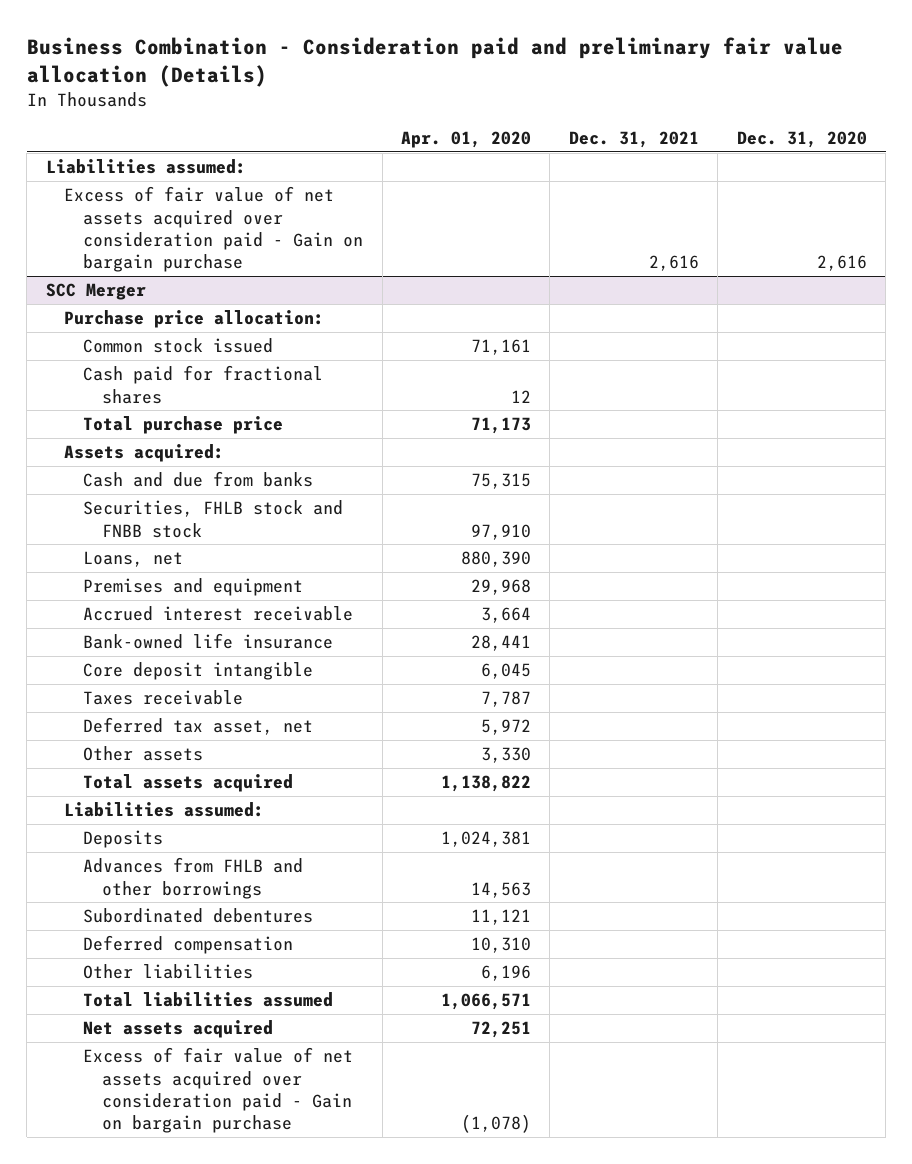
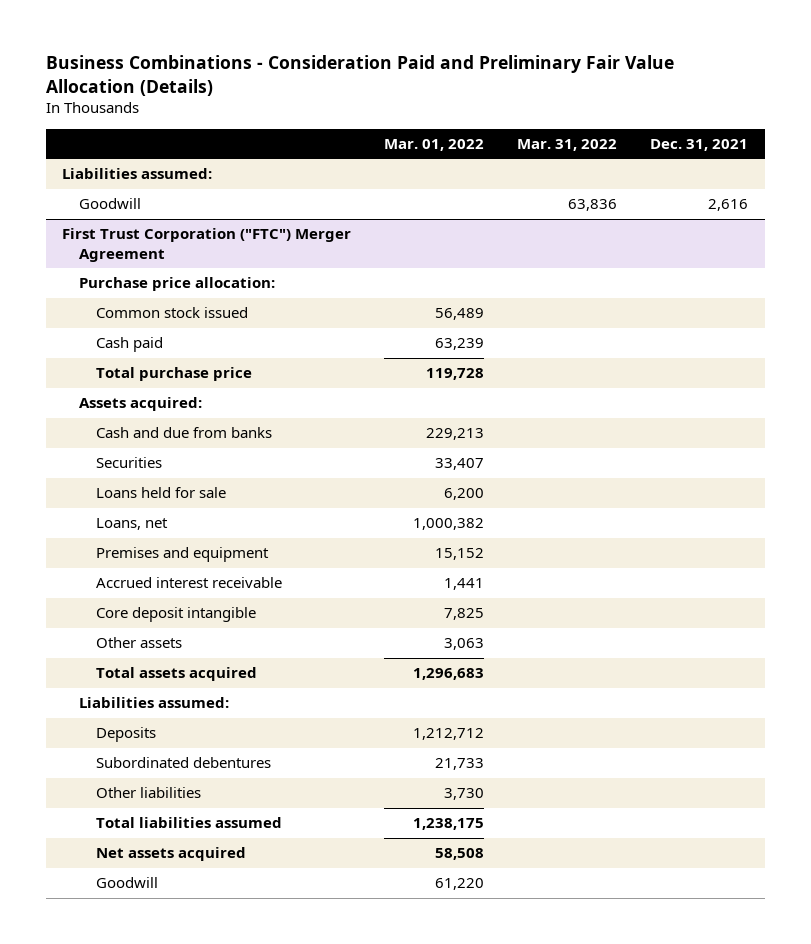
[26,37,843,87] Business Combination - Consideration paid and preliminary fair value allocation (Details) -> [45,55,674,97] Business Combinations - Consideration Paid and Preliminary Fair Value Allocation (Details)
[401,130,532,148] Apr. 01, 2020 -> none
[736,130,867,148] Dec. 31, 2020 -> none
none -> [384,139,485,152] Mar. 01, 2022
none -> [517,139,618,152] Mar. 31, 2022
[45,283,146,301] SCC Merger -> none
[64,310,325,329] Purchase price allocation: -> none
[83,338,274,354] Common stock issued -> none
[83,365,324,404] Cash paid for fractional shares -> none
[83,416,284,435] Total purchase price -> none
[64,444,225,463] Assets acquired: -> none
[83,471,314,488] Cash and due from banks -> none
[83,500,344,538] Securities, FHLB stock and FNBB stock -> none
[83,551,184,568] Loans, net -> none
[83,578,304,597] Premises and equipment -> none
[83,606,354,622] Accrued interest receivable -> none
[83,633,334,650] Bank-owned life insurance -> none
[83,662,314,681] Core deposit intangible -> none
[83,690,244,706] Taxes receivable -> none
[83,717,314,736] Deferred tax asset, net -> none
[83,746,204,762] Other assets -> none
[83,774,294,793] Total assets acquired -> none
[64,802,265,818] Liabilities assumed: -> none
[83,830,164,849] Deposits -> none
[83,857,304,899] Advances from FHLB and other borrowings -> none
[83,908,314,924] Subordinated debentures -> none
[83,935,294,955] Deferred compensation -> none
[83,964,254,980] Other liabilities -> none
[83,992,334,1008] Total liabilities assumed -> none
[83,1020,274,1039] Net assets acquired -> none
[83,1047,354,1133] Excess of fair value of net assets acquired over consideration paid - Gain on bargain purchase -> none
[64,186,364,272] Excess of fair value of net assets acquired over consideration paid - Gain on bargain purchase -> [79,198,142,210] Goodwill
none -> [62,228,352,262] First Trust Corporation ("FTC") Merger Agreement
none -> [79,277,276,292] Purchase price allocation:
none -> [95,307,248,319] Common stock issued
none -> [95,337,163,353] Cash paid
none -> [95,367,252,382] Total purchase price
none -> [79,397,203,412] Assets acquired:
none -> [95,427,272,439] Cash and due from banks
none -> [95,457,162,469] Securities
none -> [95,487,226,499] Loans held for sale
none -> [95,518,168,531] Loans, net
none -> [95,547,269,563] Premises and equipment
none -> [95,577,282,589] Accrued interest receivable
none -> [95,607,256,623] Core deposit intangible
none -> [95,637,182,649] Other assets
none -> [95,667,257,682] Total assets acquired
none -> [79,697,230,709] Liabilities assumed:
none -> [95,727,156,743] Deposits
none -> [95,757,271,769] Subordinated debentures
none -> [95,787,201,799] Other liabilities
none -> [95,817,282,829] Total liabilities assumed
none -> [95,847,246,862] Net assets acquired
none -> [95,877,158,889] Goodwill

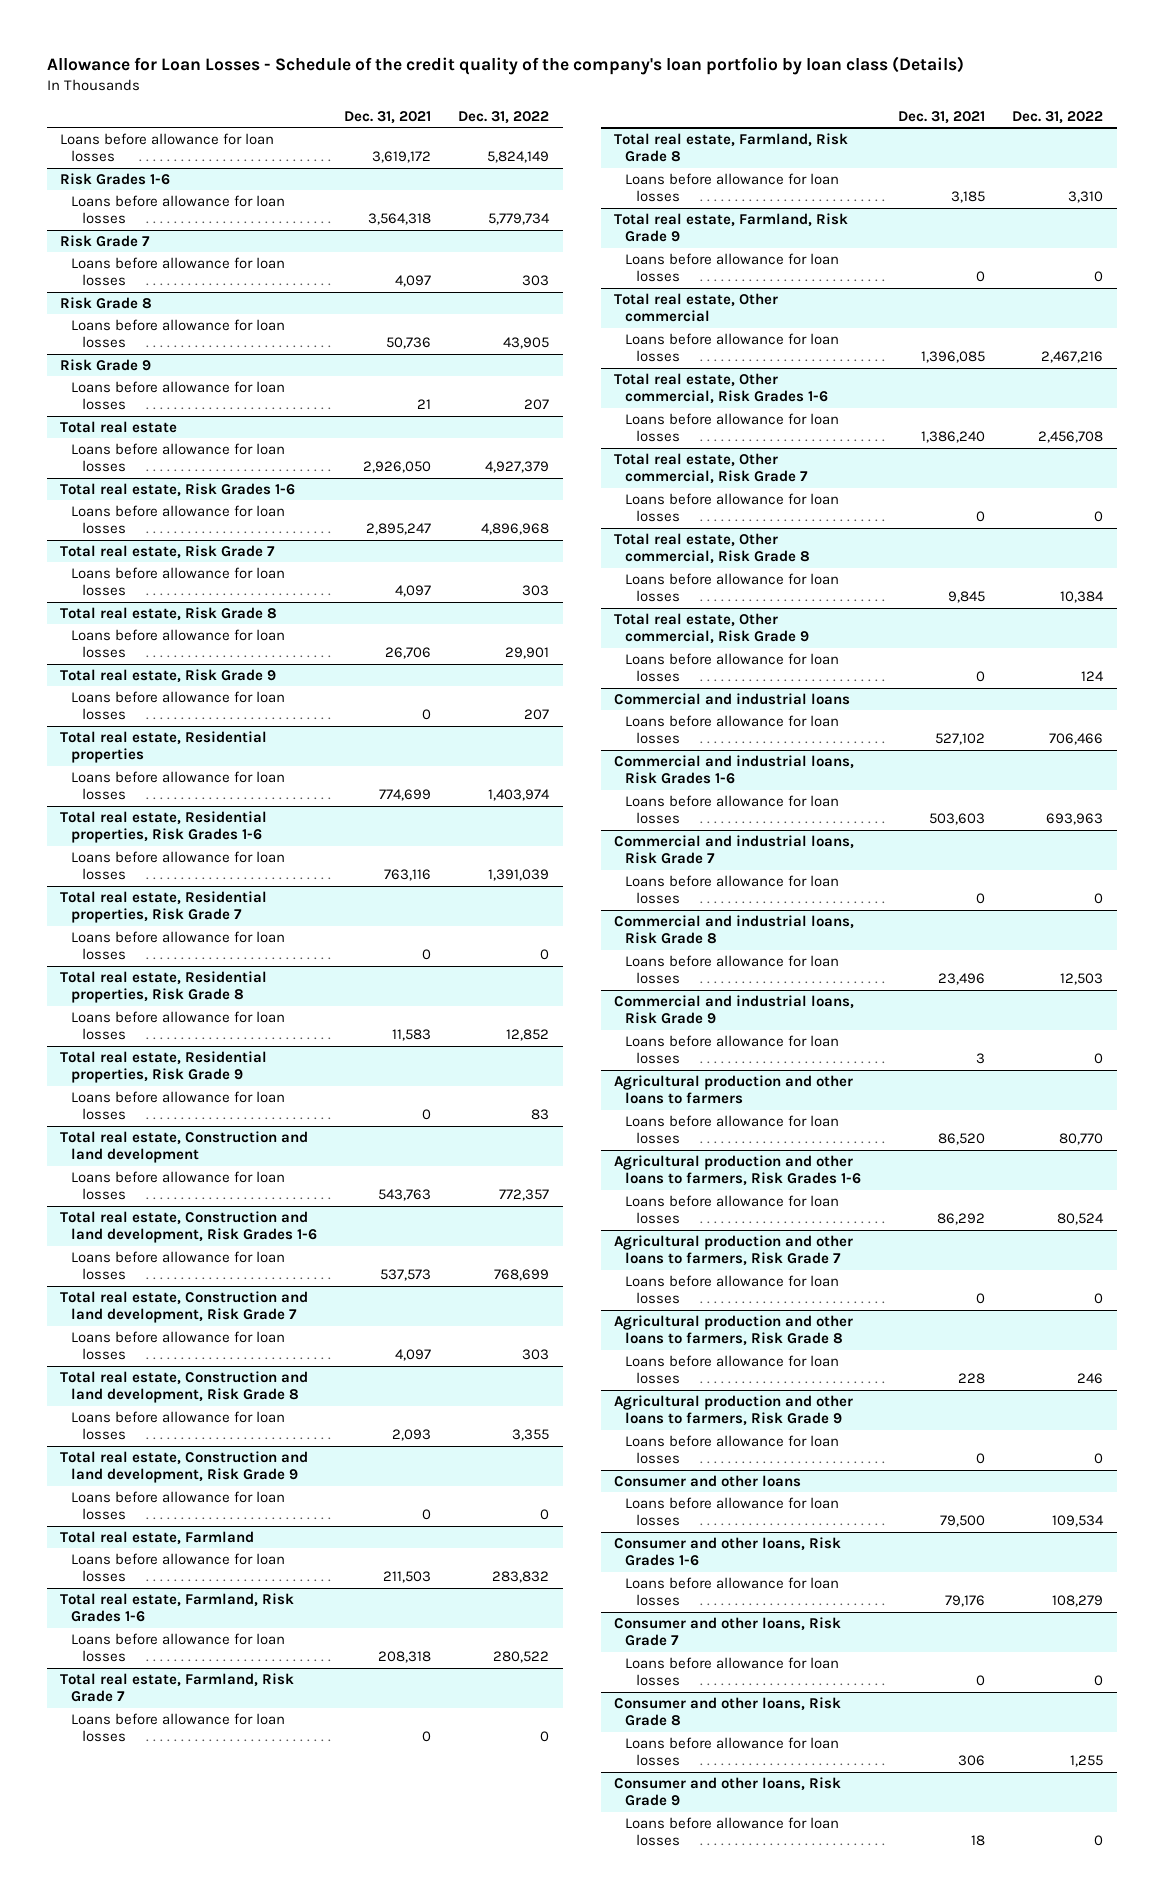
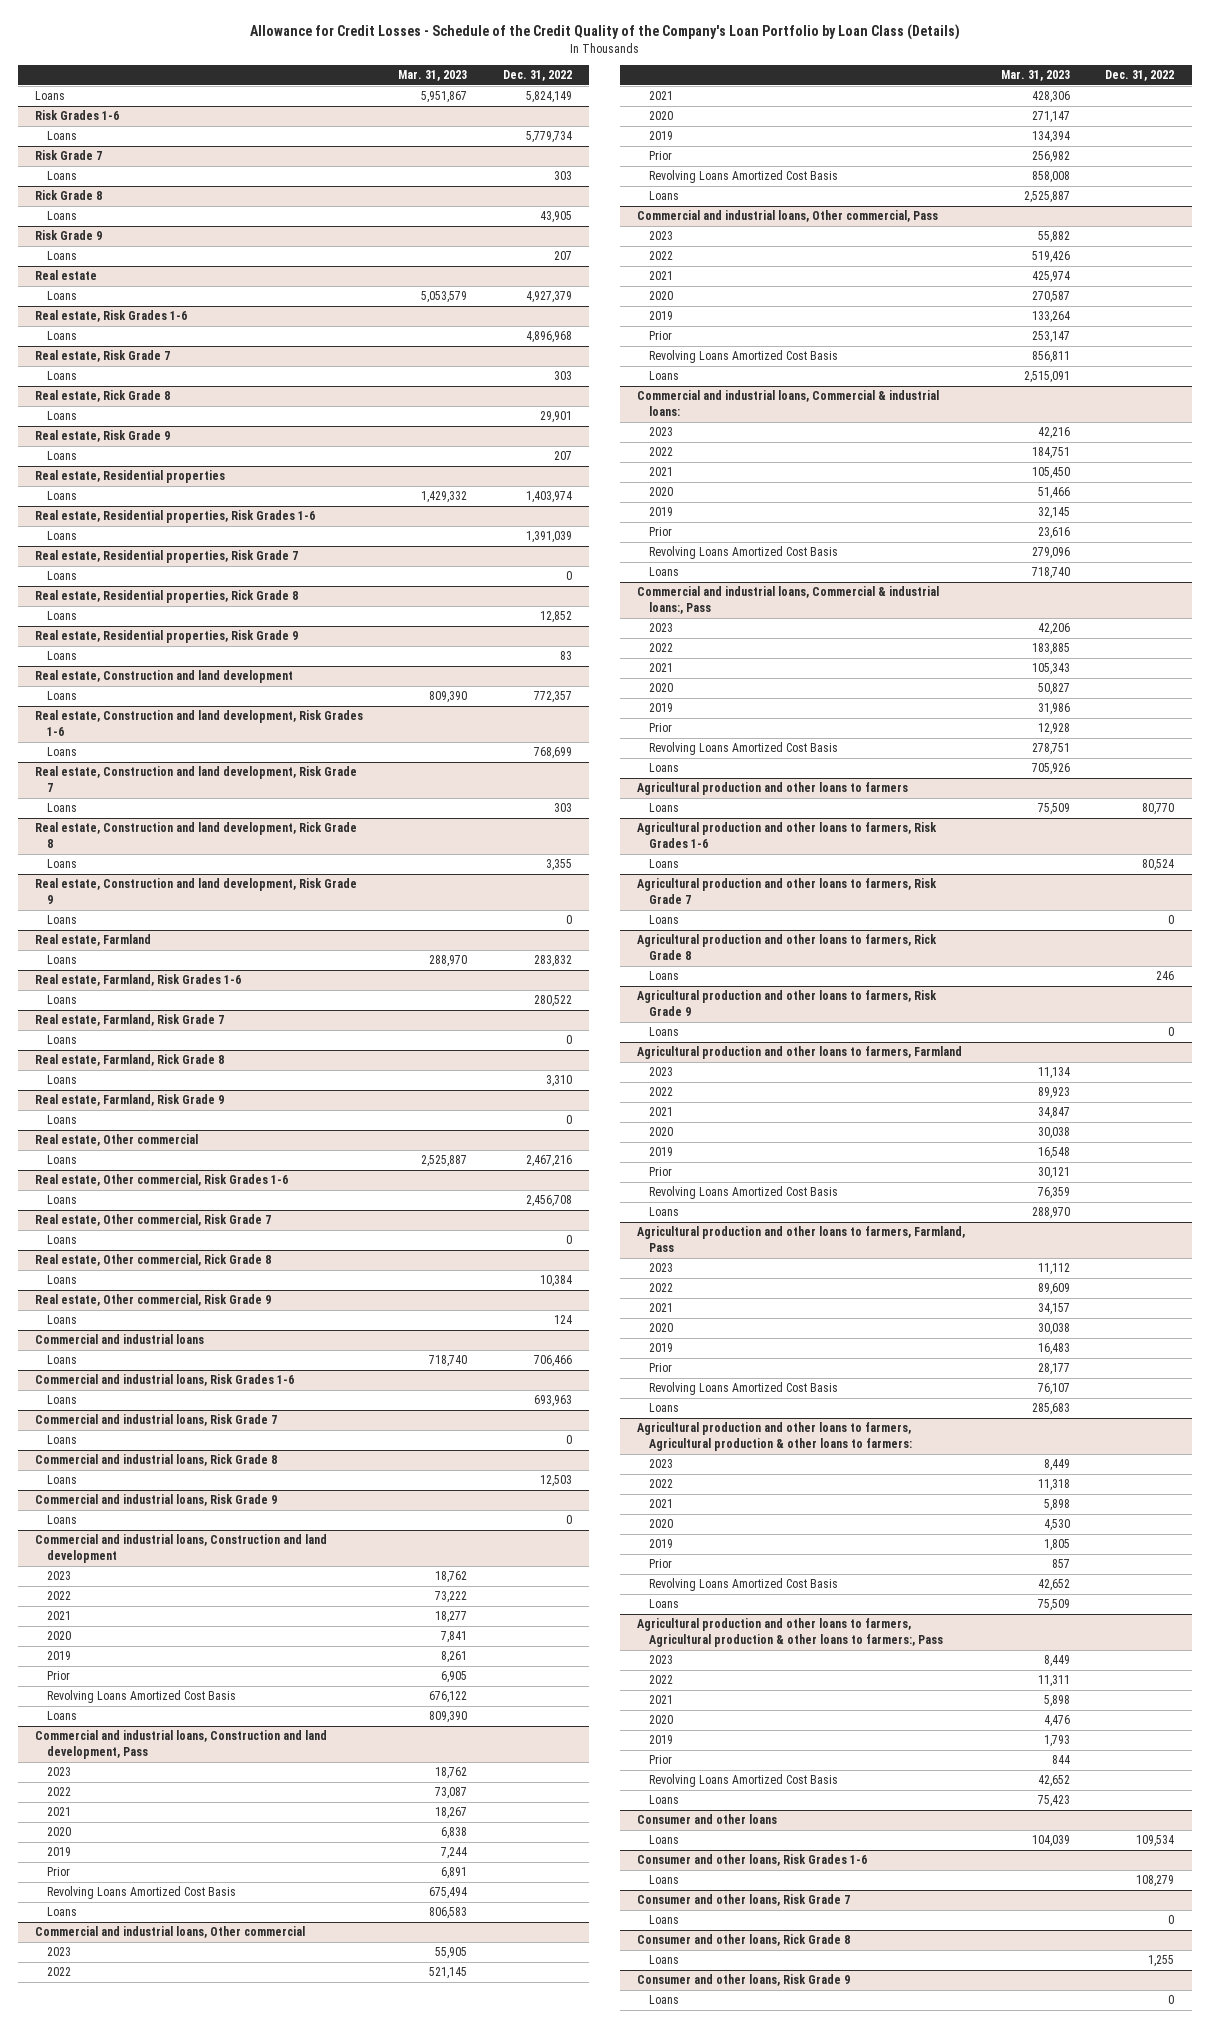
[46,55,964,75] Allowance for Loan Losses - Schedule of the credit quality of the company's loan portfolio by loan class (Details) -> [249,24,960,41] Allowance for Credit Losses - Schedule of the Credit Quality of the Company's Loan Portfolio by Loan Class (Details)
[344,110,432,124] Dec. 31, 2021 -> none
none -> [398,70,468,82] Mar. 31, 2023
[60,132,275,163] Loans before allowance for loan losses -> [35,91,66,101] Loans
[70,194,285,225] Loans before allowance for loan losses -> [47,131,78,141] Loans
[70,256,285,287] Loans before allowance for loan losses -> none
none -> [47,171,78,181] Loans
[60,296,153,309] Risk Grade 8 -> [35,190,103,201] Rick Grade 8
[70,318,285,349] Loans before allowance for loan losses -> [47,211,78,221] Loans
[70,380,285,411] Loans before allowance for loan losses -> none
[70,566,285,597] Loans before allowance for loan losses -> none
[70,690,285,721] Loans before allowance for loan losses -> none
[70,930,285,961] Loans before allowance for loan losses -> none
[70,1090,285,1121] Loans before allowance for loan losses -> none
[70,1330,285,1361] Loans before allowance for loan losses -> none
[70,1490,285,1521] Loans before allowance for loan losses -> none
[70,1712,285,1743] Loans before allowance for loan losses -> none
[624,252,839,283] Loans before allowance for loan losses -> none
[624,492,839,523] Loans before allowance for loan losses -> none
none -> [47,251,78,261] Loans
[60,420,178,433] Total real estate -> [35,270,98,281] Real estate
[70,442,285,473] Loans before allowance for loan losses -> [47,291,78,301] Loans
[60,482,296,497] Total real estate, Risk Grades 1-6 -> [35,310,188,323] Real estate, Risk Grades 1-6
[70,504,285,535] Loans before allowance for loan losses -> [47,331,78,341] Loans
[60,544,276,559] Total real estate, Risk Grade 7 -> [35,350,171,363] Real estate, Risk Grade 7
none -> [47,371,78,381] Loans
[60,606,278,621] Total real estate, Risk Grade 8 -> [35,390,171,403] Real estate, Rick Grade 8
[70,628,285,659] Loans before allowance for loan losses -> [47,411,78,421] Loans
[60,668,277,683] Total real estate, Risk Grade 9 -> [35,430,171,443] Real estate, Risk Grade 9
none -> [47,451,78,461] Loans
[60,730,268,764] Total real estate, Residential properties -> [35,470,226,484] Real estate, Residential properties
[70,770,285,801] Loans before allowance for loan losses -> [47,491,78,501] Loans
[60,810,268,844] Total real estate, Residential properties, Risk Grades 1-6 -> [35,510,316,524] Real estate, Residential properties, Risk Grades 1-6
[70,850,285,881] Loans before allowance for loan losses -> [47,531,78,541] Loans
[60,890,268,924] Total real estate, Residential properties, Risk Grade 7 -> [35,550,299,564] Real estate, Residential properties, Risk Grade 7
none -> [47,571,78,581] Loans
[60,970,268,1004] Total real estate, Residential properties, Risk Grade 8 -> [35,590,299,604] Real estate, Residential properties, Rick Grade 8
[70,1010,285,1041] Loans before allowance for loan losses -> [47,611,78,621] Loans
[60,1050,268,1084] Total real estate, Residential properties, Risk Grade 9 -> [35,630,299,644] Real estate, Residential properties, Risk Grade 9
none -> [47,651,78,661] Loans
[60,1130,309,1164] Total real estate, Construction and land development -> [35,670,294,684] Real estate, Construction and land development
[70,1170,285,1201] Loans before allowance for loan losses -> [47,691,78,701] Loans
[60,1210,317,1244] Total real estate, Construction and land development, Risk Grades 1-6 -> [35,710,364,736] Real estate, Construction and land development, Risk Grades 1-6
[70,1250,285,1281] Loans before allowance for loan losses -> [47,747,78,757] Loans
[60,1290,309,1324] Total real estate, Construction and land development, Risk Grade 7 -> [35,766,358,792] Real estate, Construction and land development, Risk Grade 7
none -> [47,803,78,813] Loans
[60,1370,309,1404] Total real estate, Construction and land development, Risk Grade 8 -> [35,822,358,848] Real estate, Construction and land development, Rick Grade 8
[70,1410,285,1441] Loans before allowance for loan losses -> [47,859,78,869] Loans
[60,1450,309,1484] Total real estate, Construction and land development, Risk Grade 9 -> [35,878,358,904] Real estate, Construction and land development, Risk Grade 9
none -> [47,915,78,925] Loans
[60,1530,255,1545] Total real estate, Farmland -> [35,934,152,947] Real estate, Farmland
[70,1552,285,1583] Loans before allowance for loan losses -> [47,955,78,965] Loans
[60,1592,295,1623] Total real estate, Farmland, Risk Grades 1-6 -> [35,974,242,987] Real estate, Farmland, Risk Grades 1-6
[70,1632,285,1663] Loans before allowance for loan losses -> [47,995,78,1005] Loans
[60,1672,295,1703] Total real estate, Farmland, Risk Grade 7 -> [35,1014,225,1027] Real estate, Farmland, Risk Grade 7
none -> [47,1035,78,1045] Loans
[614,132,849,163] Total real estate, Farmland, Risk Grade 8 -> [35,1054,225,1067] Real estate, Farmland, Rick Grade 8
[624,172,839,203] Loans before allowance for loan losses -> [47,1075,78,1085] Loans
[614,212,849,243] Total real estate, Farmland, Risk Grade 9 -> [35,1094,225,1107] Real estate, Farmland, Risk Grade 9
none -> [47,1115,78,1125] Loans
[614,292,779,323] Total real estate, Other commercial -> [35,1134,199,1147] Real estate, Other commercial
[624,332,839,363] Loans before allowance for loan losses -> [47,1155,78,1165] Loans
[614,372,828,405] Total real estate, Other commercial, Risk Grades 1-6 -> [35,1174,289,1187] Real estate, Other commercial, Risk Grades 1-6
[624,412,839,443] Loans before allowance for loan losses -> [47,1195,78,1205] Loans
[614,452,808,485] Total real estate, Other commercial, Risk Grade 7 -> [35,1214,272,1227] Real estate, Other commercial, Risk Grade 7
none -> [47,1235,78,1245] Loans
[614,532,810,565] Total real estate, Other commercial, Risk Grade 8 -> [35,1254,272,1267] Real estate, Other commercial, Rick Grade 8
[624,572,839,603] Loans before allowance for loan losses -> [47,1275,78,1285] Loans
[614,612,809,645] Total real estate, Other commercial, Risk Grade 9 -> [35,1294,272,1307] Real estate, Other commercial, Risk Grade 9
[624,652,839,683] Loans before allowance for loan losses -> [47,1315,78,1325] Loans
[624,714,839,745] Loans before allowance for loan losses -> [47,1355,78,1365] Loans
[624,794,839,825] Loans before allowance for loan losses -> [47,1395,78,1405] Loans
[624,874,839,905] Loans before allowance for loan losses -> none
none -> [47,1435,78,1445] Loans
[614,914,855,945] Commercial and industrial loans, Risk Grade 8 -> [35,1454,278,1467] Commercial and industrial loans, Rick Grade 8
[624,954,839,985] Loans before allowance for loan losses -> [47,1475,78,1485] Loans
[624,1034,839,1065] Loans before allowance for loan losses -> none
none -> [47,1515,78,1525] Loans
none -> [35,1534,328,1563] Commercial and industrial loans, Construction and land development
none -> [47,1571,72,1581] 2023
none -> [47,1591,72,1601] 2022
none -> [47,1611,72,1621] 2021
none -> [47,1631,72,1641] 2020
none -> [47,1651,72,1661] 2019
none -> [47,1671,71,1681] Prior
none -> [47,1690,237,1704] Revolving Loans Amortized Cost Basis
none -> [47,1711,78,1721] Loans
none -> [35,1730,328,1759] Commercial and industrial loans, Construction and land development, Pass
none -> [47,1767,72,1777] 2023
none -> [47,1787,72,1797] 2022
none -> [47,1807,72,1817] 2021
none -> [47,1827,72,1837] 2020
none -> [47,1847,72,1857] 2019
none -> [47,1867,71,1877] Prior
none -> [47,1886,237,1900] Revolving Loans Amortized Cost Basis
none -> [47,1907,78,1917] Loans
none -> [35,1926,306,1939] Commercial and industrial loans, Other commercial
none -> [47,1947,72,1957] 2023
none -> [47,1967,72,1977] 2022
none -> [649,91,674,101] 2021
none -> [649,111,674,121] 2020
none -> [649,131,674,141] 2019
none -> [649,151,673,161] Prior
none -> [649,170,839,184] Revolving Loans Amortized Cost Basis
none -> [649,191,680,201] Loans
none -> [637,210,939,223] Commercial and industrial loans, Other commercial, Pass
none -> [649,231,674,241] 2023
none -> [649,251,674,261] 2022
none -> [649,271,674,281] 2021
none -> [649,291,674,301] 2020
none -> [649,311,674,321] 2019
none -> [649,331,673,341] Prior
none -> [649,350,839,364] Revolving Loans Amortized Cost Basis
none -> [649,371,680,381] Loans
none -> [637,390,940,416] Commercial and industrial loans, Commercial & industrial loans:
none -> [649,427,674,437] 2023
none -> [649,447,674,457] 2022
none -> [649,467,674,477] 2021
none -> [649,487,674,497] 2020
none -> [649,507,674,517] 2019
none -> [649,527,673,537] Prior
none -> [649,546,839,560] Revolving Loans Amortized Cost Basis
none -> [649,567,680,577] Loans
none -> [637,586,940,614] Commercial and industrial loans, Commercial & industrial loans:, Pass
none -> [649,623,674,633] 2023
none -> [649,643,674,653] 2022
none -> [649,663,674,673] 2021
none -> [649,683,674,693] 2020
none -> [649,703,674,713] 2019
none -> [649,723,673,733] Prior
none -> [649,742,839,756] Revolving Loans Amortized Cost Basis
none -> [649,763,680,773] Loans
[624,1114,839,1145] Loans before allowance for loan losses -> [649,803,680,813] Loans
[624,1194,839,1225] Loans before allowance for loan losses -> [649,859,680,869] Loans
[624,1274,839,1305] Loans before allowance for loan losses -> none
none -> [649,915,680,925] Loans
[614,1314,854,1347] Agricultural production and other loans to farmers, Risk Grade 8 -> [637,934,938,960] Agricultural production and other loans to farmers, Rick Grade 8
[624,1354,839,1385] Loans before allowance for loan losses -> [649,971,680,981] Loans
[624,1434,839,1465] Loans before allowance for loan losses -> none
none -> [649,1027,680,1037] Loans
none -> [637,1046,963,1060] Agricultural production and other loans to farmers, Farmland
none -> [649,1067,674,1077] 2023
none -> [649,1087,674,1097] 2022
none -> [649,1107,674,1117] 2021
none -> [649,1127,674,1137] 2020
none -> [649,1147,674,1157] 2019
none -> [649,1167,673,1177] Prior
none -> [649,1186,839,1200] Revolving Loans Amortized Cost Basis
none -> [649,1207,680,1217] Loans
none -> [637,1226,966,1252] Agricultural production and other loans to farmers, Farmland, Pass
none -> [649,1263,674,1273] 2023
none -> [649,1283,674,1293] 2022
none -> [649,1303,674,1313] 2021
none -> [649,1323,674,1333] 2020
none -> [649,1343,674,1353] 2019
none -> [649,1363,673,1373] Prior
none -> [649,1382,839,1396] Revolving Loans Amortized Cost Basis
none -> [649,1403,680,1413] Loans
none -> [637,1422,913,1451] Agricultural production and other loans to farmers, Agricultural production & other loans to farmers:
none -> [649,1459,674,1469] 2023
none -> [649,1479,674,1489] 2022
none -> [649,1499,674,1509] 2021
none -> [649,1519,674,1529] 2020
none -> [649,1539,674,1549] 2019
none -> [649,1559,673,1569] Prior
none -> [649,1578,839,1592] Revolving Loans Amortized Cost Basis
none -> [649,1599,680,1609] Loans
none -> [637,1618,944,1647] Agricultural production and other loans to farmers, Agricultural production & other loans to farmers:, Pass
none -> [649,1655,674,1665] 2023
none -> [649,1675,674,1685] 2022
none -> [649,1695,674,1705] 2021
none -> [649,1715,674,1725] 2020
none -> [649,1735,674,1745] 2019
none -> [649,1755,673,1765] Prior
none -> [649,1774,839,1788] Revolving Loans Amortized Cost Basis
none -> [649,1795,680,1805] Loans
[624,1496,839,1527] Loans before allowance for loan losses -> [649,1835,680,1845] Loans
[624,1576,839,1607] Loans before allowance for loan losses -> [649,1875,680,1885] Loans
[624,1656,839,1687] Loans before allowance for loan losses -> none
none -> [649,1915,680,1925] Loans
[614,1696,842,1727] Consumer and other loans, Risk Grade 8 -> [637,1934,851,1947] Consumer and other loans, Rick Grade 8
[624,1736,839,1767] Loans before allowance for loan losses -> [649,1955,680,1965] Loans
[624,1816,839,1847] Loans before allowance for loan losses -> none
none -> [649,1995,680,2005] Loans

